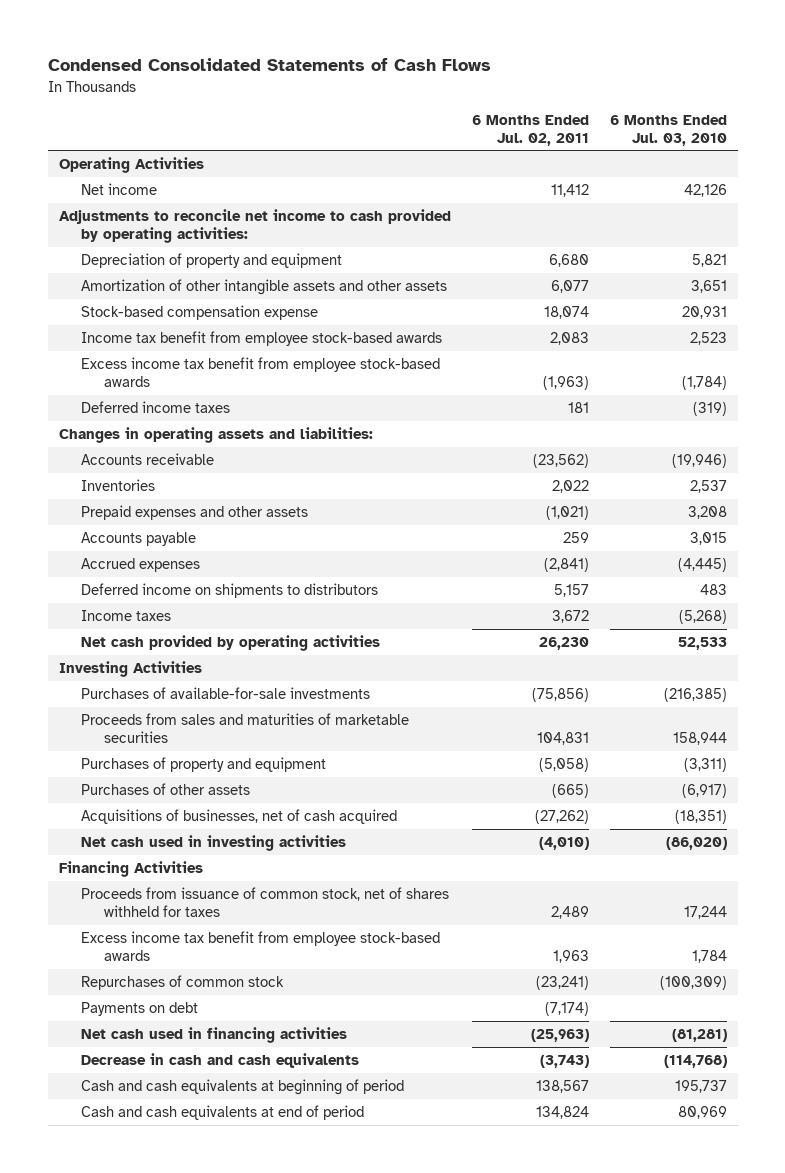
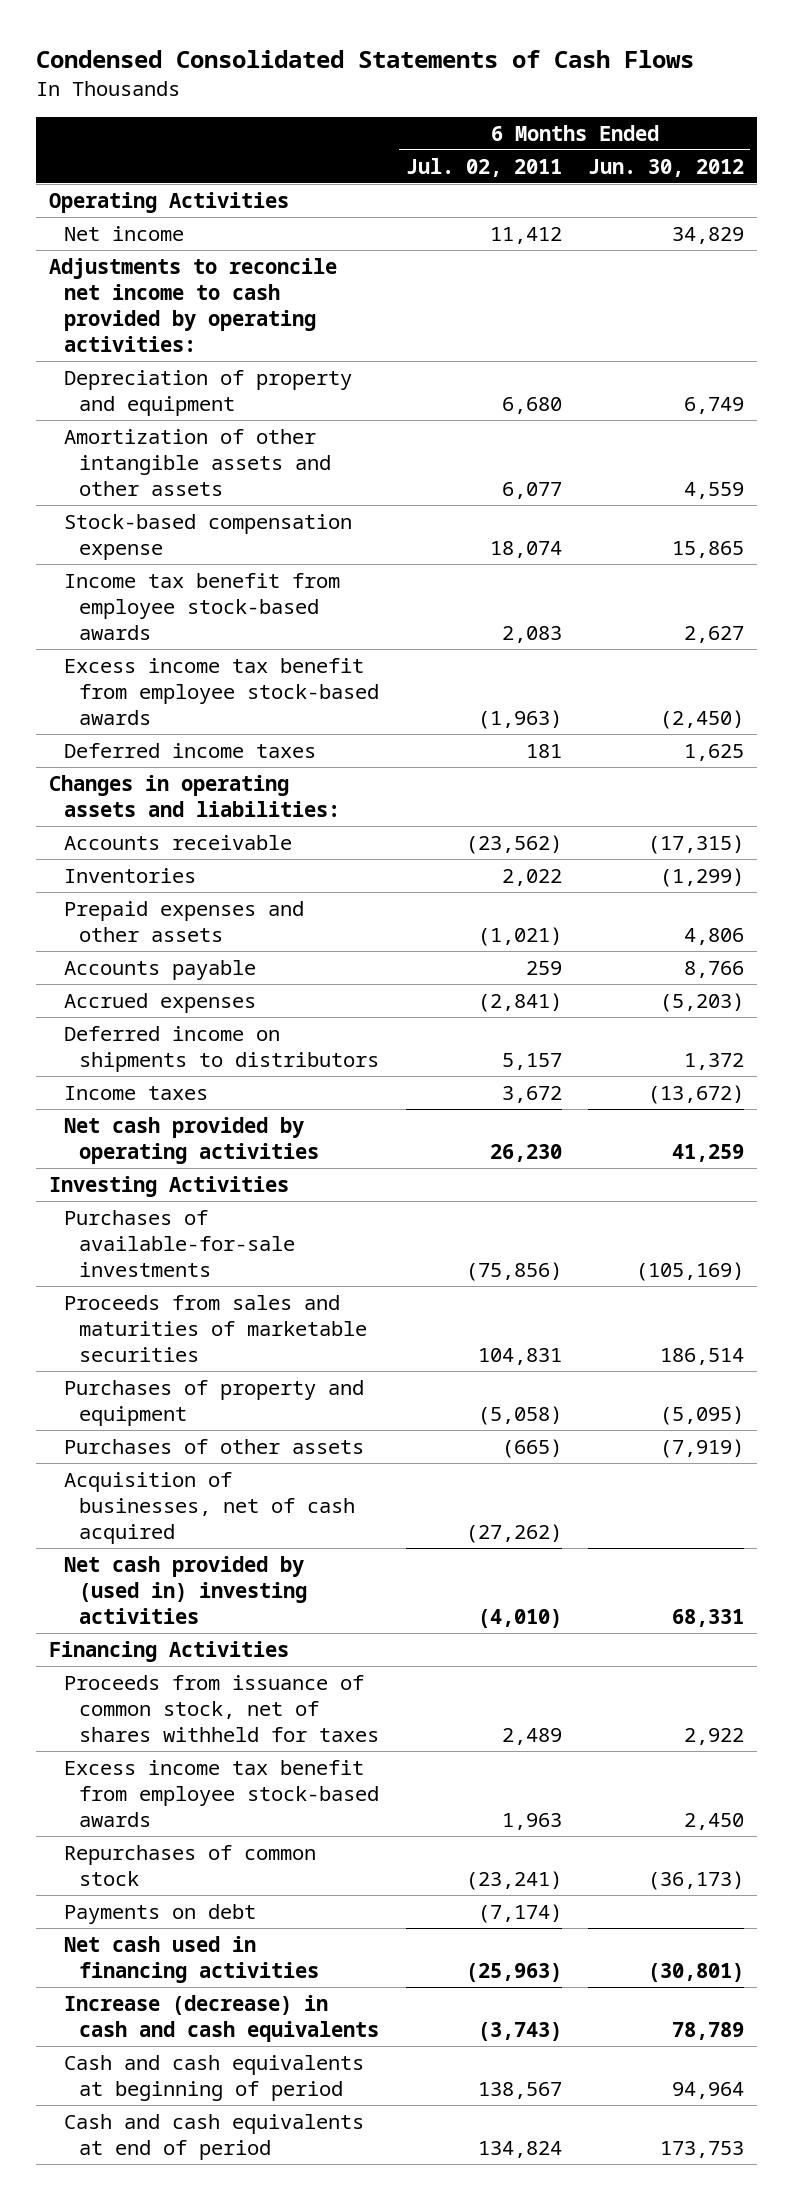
[609,114,727,146] 6 Months Ended Jul. 03, 2010 -> none
none -> [587,158,744,177] Jun. 30, 2012
[81,808,398,824] Acquisitions of businesses, net of cash acquired -> [64,1471,356,1544] Acquisition of businesses, net of cash acquired
[81,834,347,851] Net cash used in investing activities -> [64,1555,308,1624] Net cash provided by (used in) investing activities
[81,1052,360,1068] Decrease in cash and cash equivalents -> [64,1994,380,2042] Increase (decrease) in cash and cash equivalents

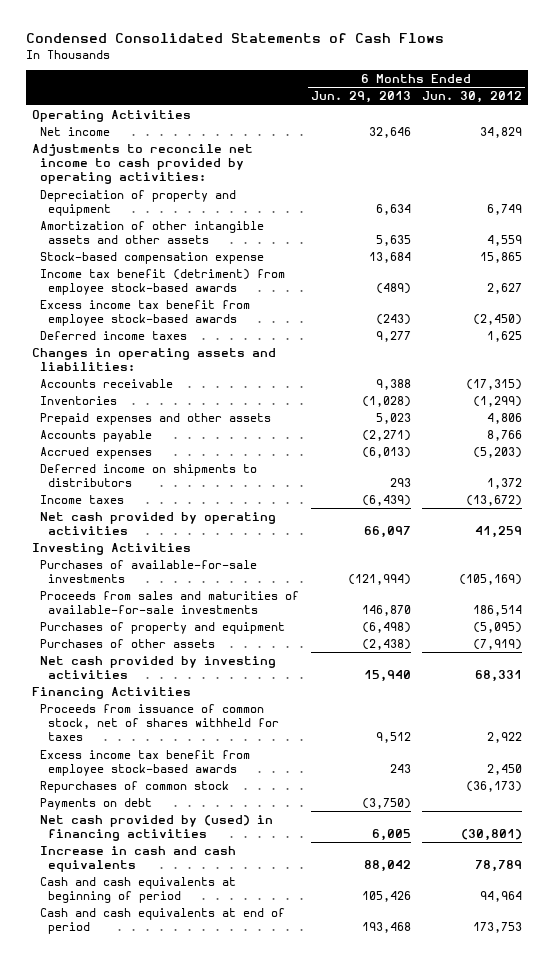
[405,157,562,177] Jul. 02, 2011 -> none
none -> [310,91,411,104] Jun. 29, 2013
[64,572,341,640] Income tax benefit from employee stock-based awards -> [39,268,285,296] Income tax benefit (detriment) from employee stock-based awards
[64,1294,368,1362] Proceeds from sales and maturities of marketable securities -> [39,590,299,615] Proceeds from sales and maturities of available-for-sale investments
[64,1471,356,1544] Acquisition of businesses, net of cash acquired -> none
[64,1555,308,1624] Net cash provided by (used in) investing activities -> [39,655,276,680] Net cash provided by investing activities
[64,1935,320,1983] Net cash used in financing activities -> [39,814,273,842] Net cash provided by (used) in financing activities
[64,1994,380,2042] Increase (decrease) in cash and cash equivalents -> [39,845,236,873] Increase in cash and cash equivalents

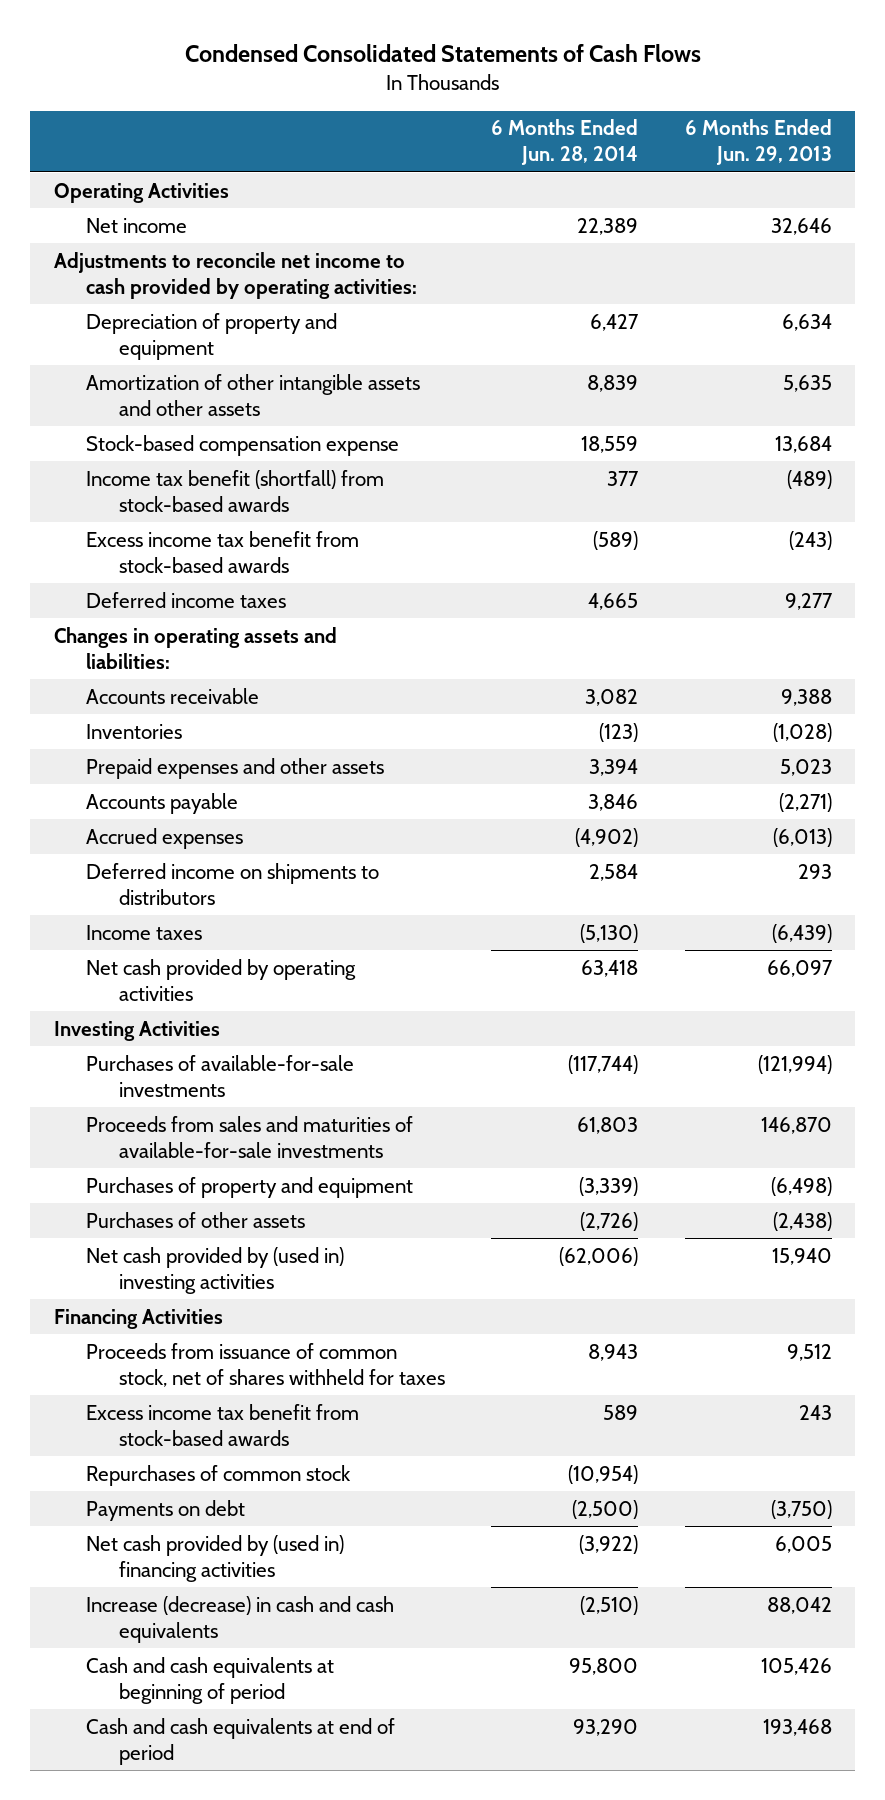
[422,91,523,104] Jun. 30, 2012 -> none
none -> [491,119,639,166] 6 Months Ended Jun. 28, 2014
[39,268,285,296] Income tax benefit (detriment) from employee stock-based awards -> [86,469,385,512] Income tax benefit (shortfall) from stock-based awards
[39,299,250,327] Excess income tax benefit from employee stock-based awards -> [86,530,360,573] Excess income tax benefit from stock-based awards
[39,655,276,680] Net cash provided by investing activities -> [86,1246,345,1294] Net cash provided by (used in) investing activities
[39,749,250,777] Excess income tax benefit from employee stock-based awards -> [86,1403,360,1446] Excess income tax benefit from stock-based awards
[39,814,273,842] Net cash provided by (used) in financing activities -> [86,1534,345,1582] Net cash provided by (used in) financing activities
[39,845,236,873] Increase in cash and cash equivalents -> [86,1595,395,1643] Increase (decrease) in cash and cash equivalents

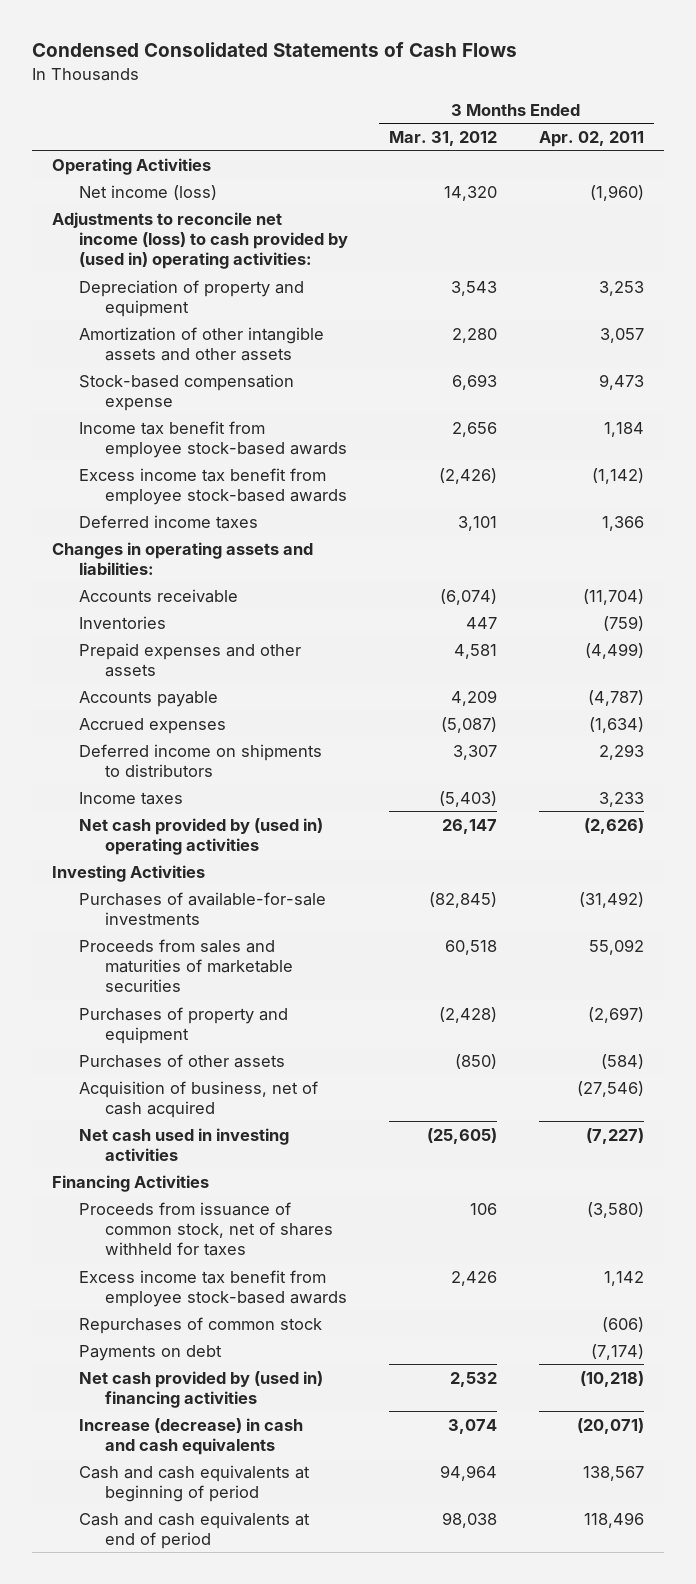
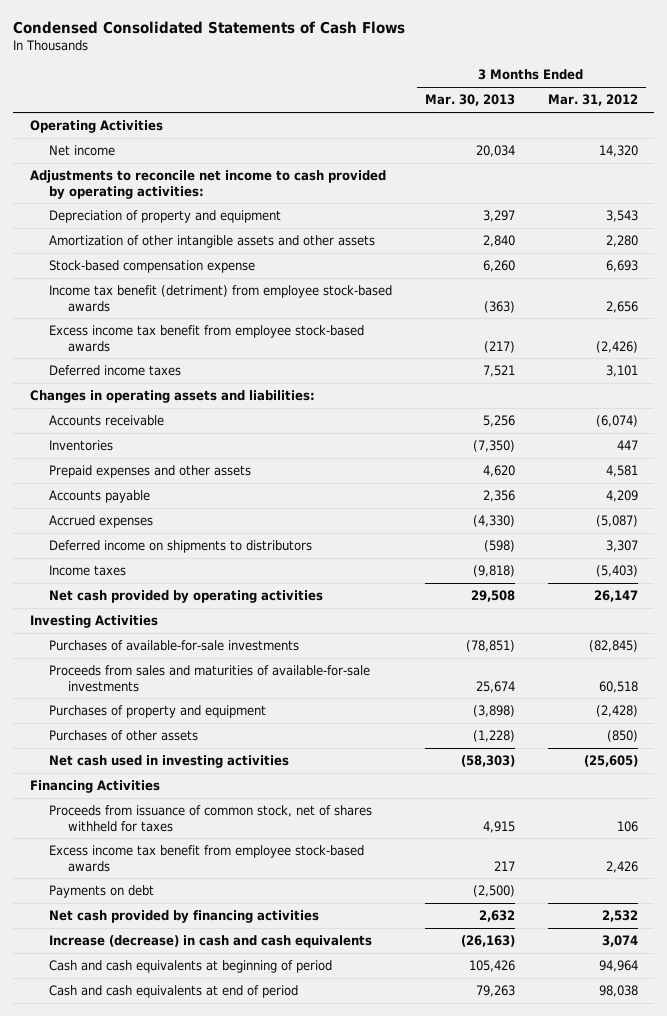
[538,131,644,148] Apr. 02, 2011 -> none
none -> [424,94,515,107] Mar. 30, 2013
[78,184,217,200] Net income (loss) -> [48,145,115,157] Net income
[52,211,348,270] Adjustments to reconcile net income (loss) to cash provided by (used in) operating activities: -> [29,170,386,199] Adjustments to reconcile net income to cash provided by operating activities:
[78,420,348,458] Income tax benefit from employee stock-based awards -> [48,285,392,312] Income tax benefit (detriment) from employee stock-based awards
[78,817,323,855] Net cash provided by (used in) operating activities -> [48,590,323,604] Net cash provided by operating activities
[78,938,294,993] Proceeds from sales and maturities of marketable securities -> [48,665,370,692] Proceeds from sales and maturities of available-for-sale investments
[78,1080,318,1118] Acquisition of business, net of cash acquired -> none
[78,1316,322,1334] Repurchases of common stock -> none
[78,1370,323,1408] Net cash provided by (used in) financing activities -> [48,910,319,924] Net cash provided by financing activities

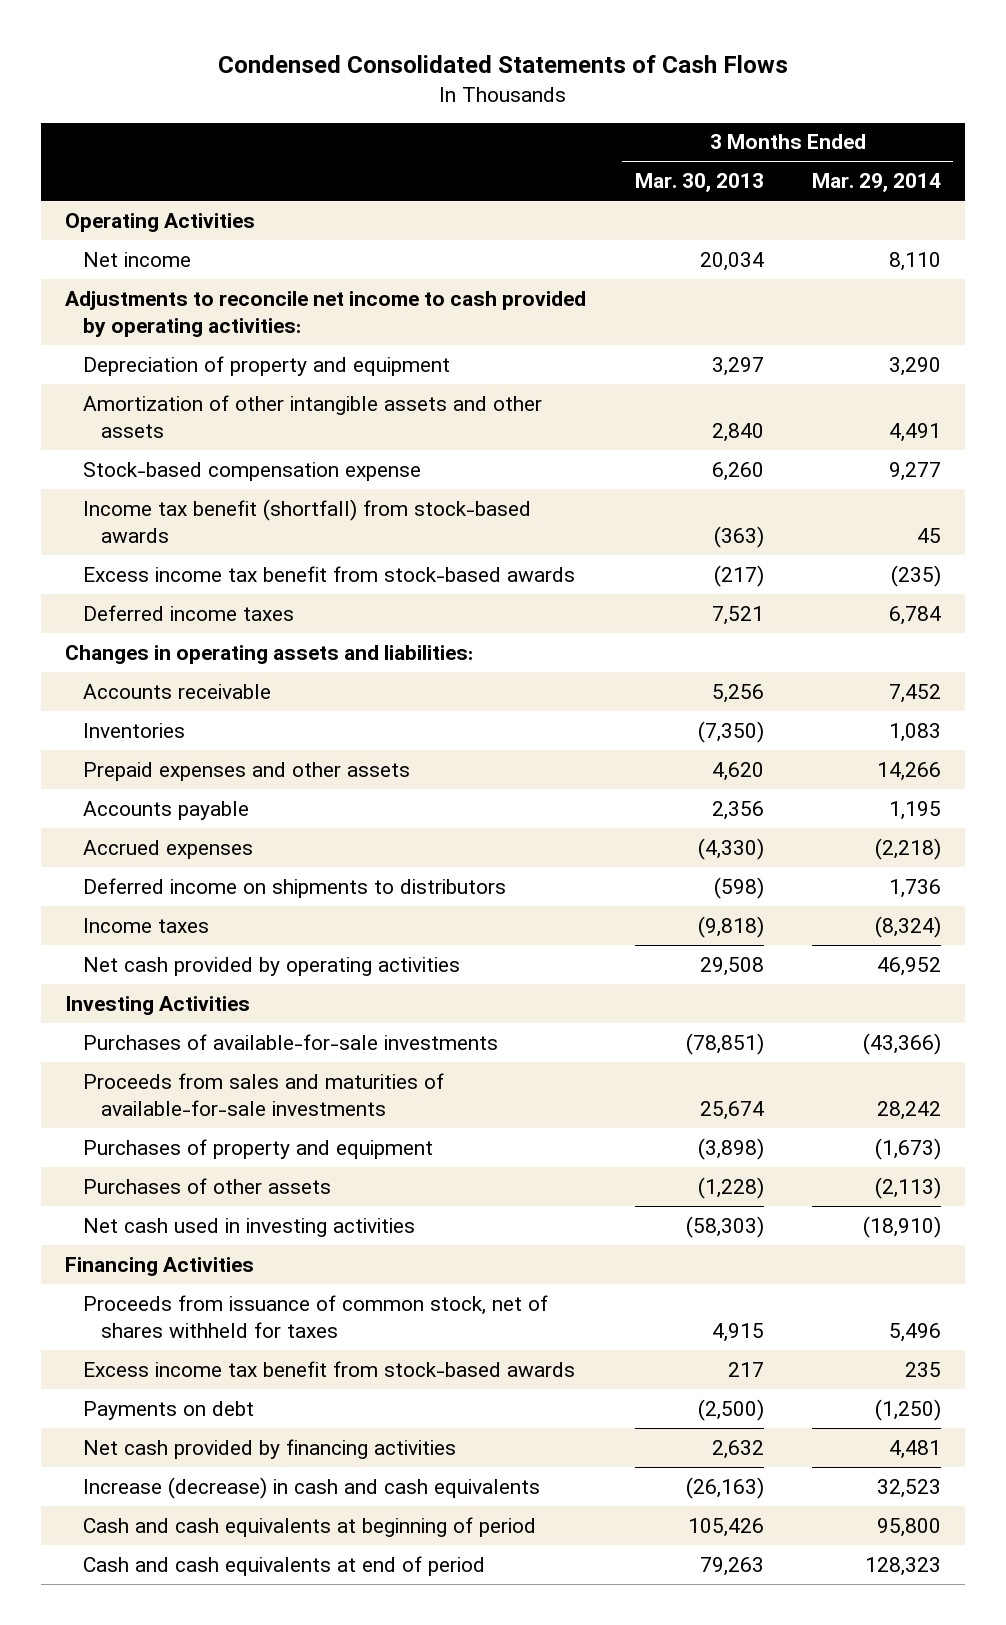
[547,94,638,107] Mar. 31, 2012 -> none
none -> [812,173,942,193] Mar. 29, 2014
[48,285,392,312] Income tax benefit (detriment) from employee stock-based awards -> [82,498,531,543] Income tax benefit (shortfall) from stock-based awards
[48,325,364,352] Excess income tax benefit from employee stock-based awards -> [82,565,575,582] Excess income tax benefit from stock-based awards
[48,845,364,872] Excess income tax benefit from employee stock-based awards -> [82,1360,575,1377] Excess income tax benefit from stock-based awards

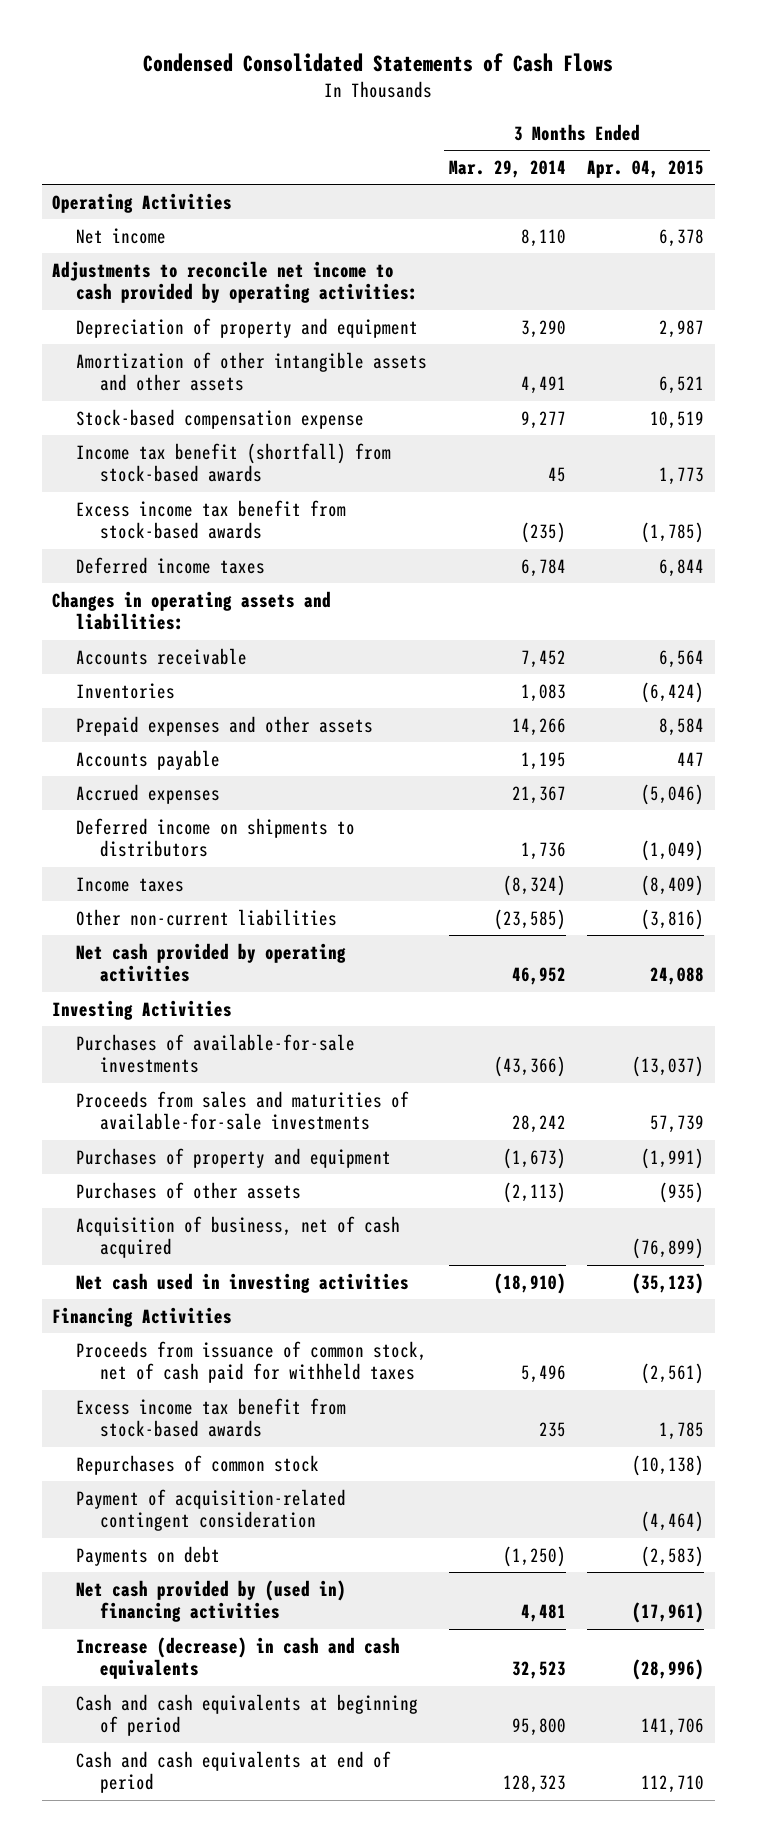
[634,173,764,193] Mar. 30, 2013 -> none
none -> [587,160,705,179] Apr. 04, 2015
[875,837,942,860] (2,218) -> [511,785,566,804] 21,367
none -> [76,908,338,926] Other non-current liabilities
none -> [76,1215,401,1259] Acquisition of business, net of cash acquired
[82,1294,548,1338] Proceeds from issuance of common stock, net of shares withheld for taxes -> [76,1340,428,1384] Proceeds from issuance of common stock, net of cash paid for withheld taxes
none -> [76,1454,320,1475] Repurchases of common stock
none -> [76,1488,347,1532] Payment of acquisition-related contingent consideration
[82,1438,456,1459] Net cash provided by financing activities -> [76,1579,347,1623] Net cash provided by (used in) financing activities

